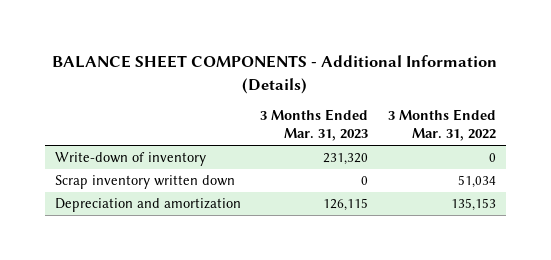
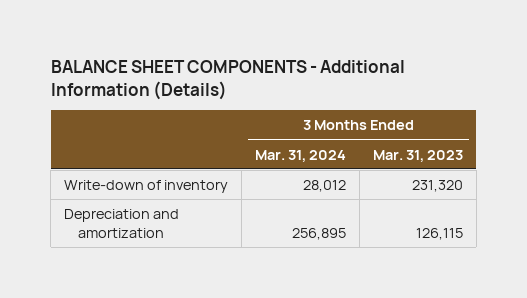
[388,109,497,142] 3 Months Ended Mar. 31, 2022 -> none
none -> [254,149,346,162] Mar. 31, 2024
[54,175,235,190] Scrap inventory written down -> none

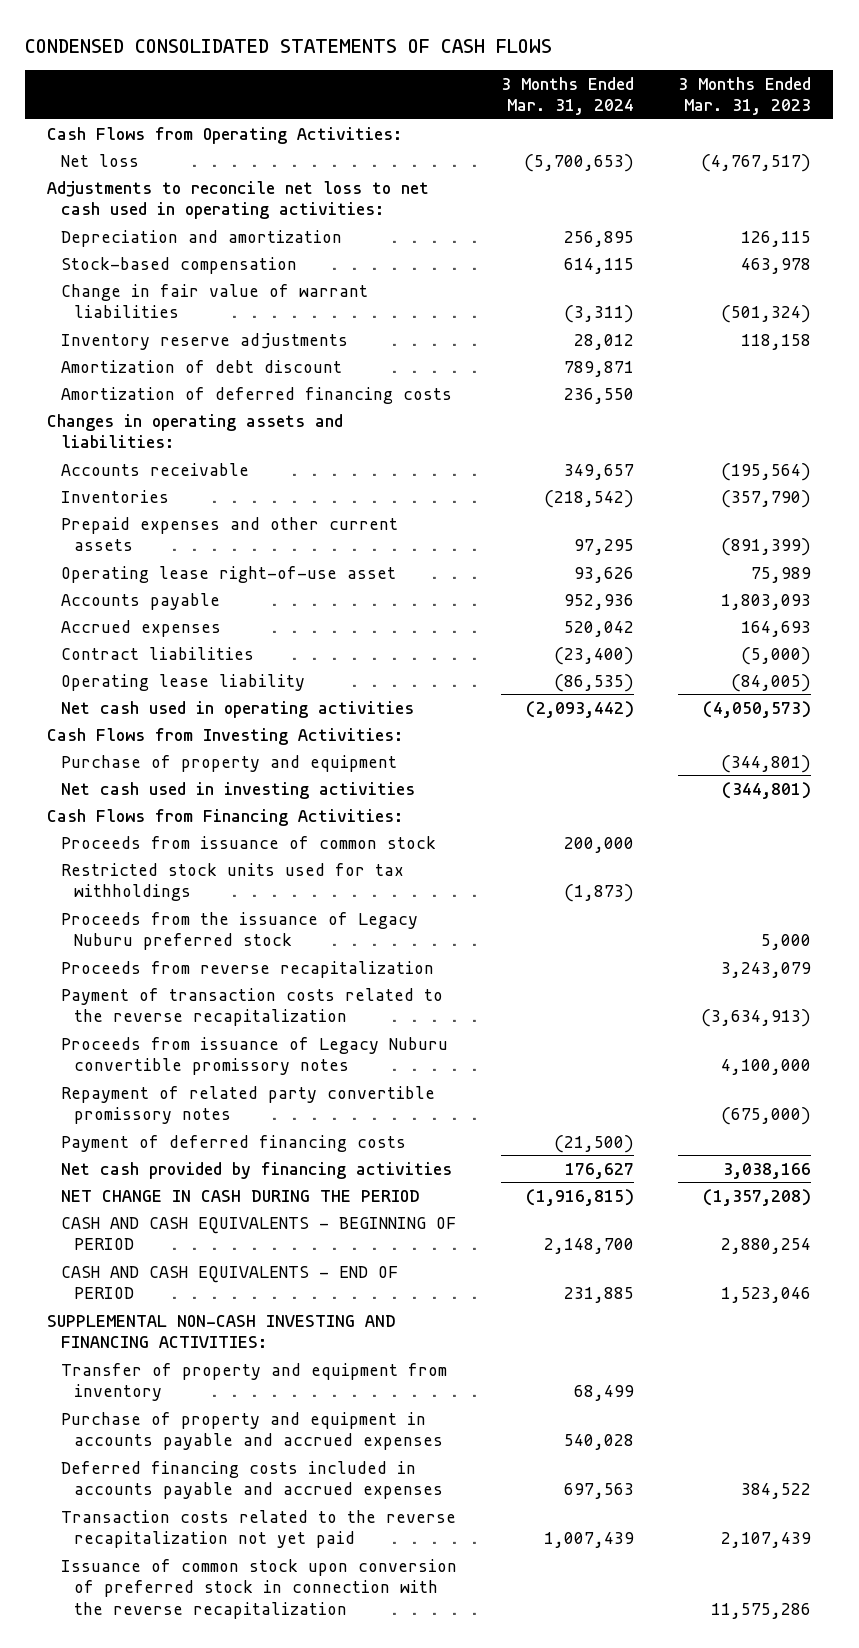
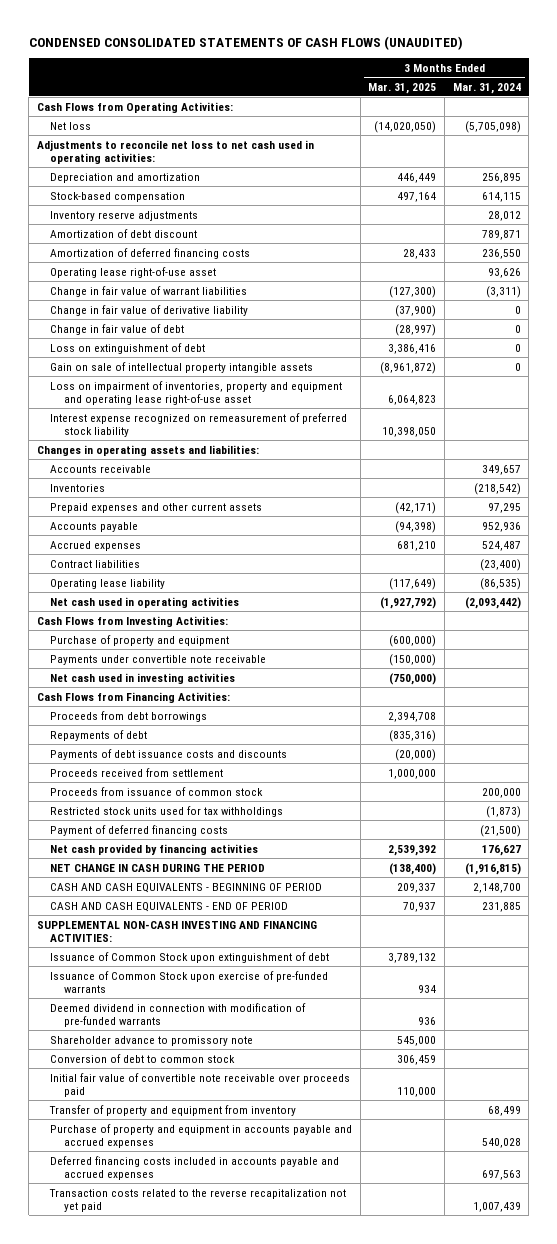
[25,38,553,53] CONDENSED CONSOLIDATED STATEMENTS OF CASH FLOWS -> [28,35,463,50] CONDENSED CONSOLIDATED STATEMENTS OF CASH FLOWS (UNAUDITED)
[678,76,812,116] 3 Months Ended Mar. 31, 2023 -> none
none -> [368,82,437,94] Mar. 31, 2025
[523,153,634,172] (5,700,653) -> [464,120,521,133] (5,705,098)
[60,565,396,583] Operating lease right-of-use asset -> [50,266,217,278] Operating lease right-of-use asset
[60,283,368,319] Change in fair value of warrant liabilities -> [50,285,248,297] Change in fair value of warrant liabilities
none -> [50,304,249,316] Change in fair value of derivative liability
none -> [50,323,185,335] Change in fair value of debt
none -> [50,342,206,354] Loss on extinguishment of debt
none -> [50,361,314,373] Gain on sale of intellectual property intangible assets
none -> [50,380,343,406] Loss on impairment of inventories, property and equipment and operating lease right-of-use asset
none -> [50,412,348,438] Interest expense recognized on remeasurement of preferred stock liability
[563,620,634,637] 520,042 -> [481,540,521,551] 524,487
none -> [50,654,267,665] Payments under convertible note receivable
none -> [50,710,208,722] Proceeds from debt borrowings
none -> [50,729,148,741] Repayments of debt
none -> [50,748,288,760] Payments of debt issuance costs and discounts
none -> [50,767,224,777] Proceeds received from settlement
[60,911,418,951] Proceeds from the issuance of Legacy Nuburu preferred stock -> none
[60,960,434,978] Proceeds from reverse recapitalization -> none
[60,987,443,1027] Payment of transaction costs related to the reverse recapitalization -> none
[60,1036,448,1076] Proceeds from issuance of Legacy Nuburu convertible promissory notes -> none
[60,1085,435,1125] Repayment of related party convertible promissory notes -> none
none -> [50,951,330,963] Issuance of Common Stock upon extinguishment of debt
none -> [50,970,329,994] Issuance of Common Stock upon exercise of pre-funded warrants
none -> [50,1002,307,1028] Deemed dividend in connection with modification of pre-funded warrants
none -> [50,1035,254,1046] Shareholder advance to promissory note
none -> [50,1053,236,1063] Conversion of debt to common stock
none -> [50,1072,351,1098] Initial fair value of convertible note receivable over proceeds paid
[60,1558,457,1620] Issuance of common stock upon conversion of preferred stock in connection with the reverse recapitalization -> none

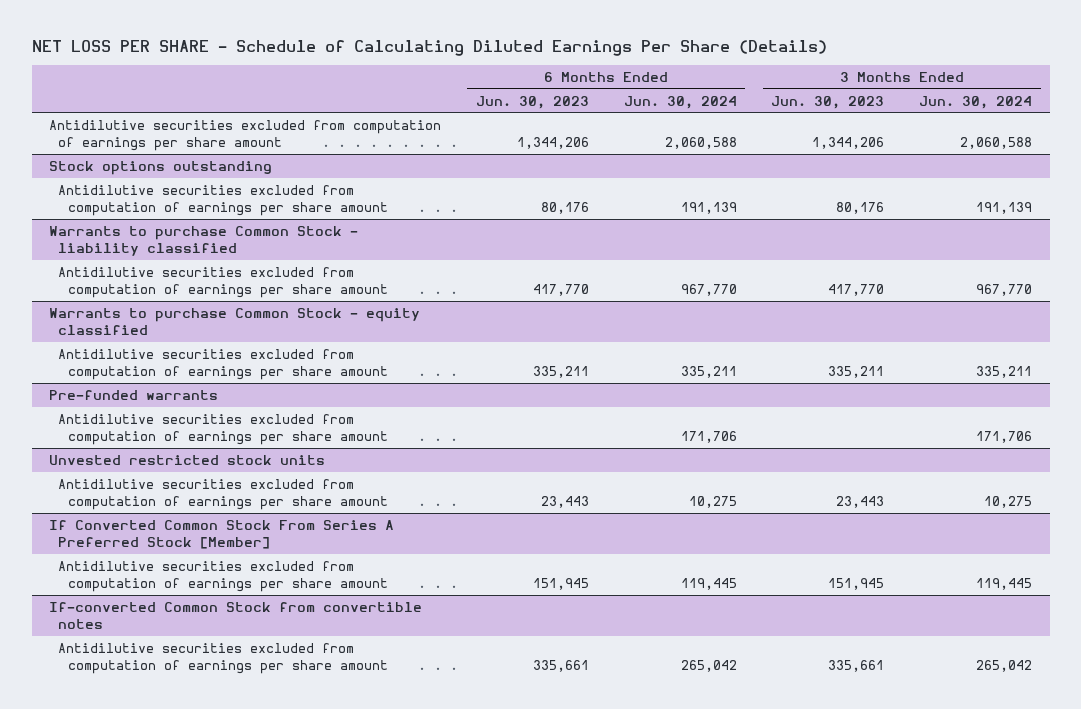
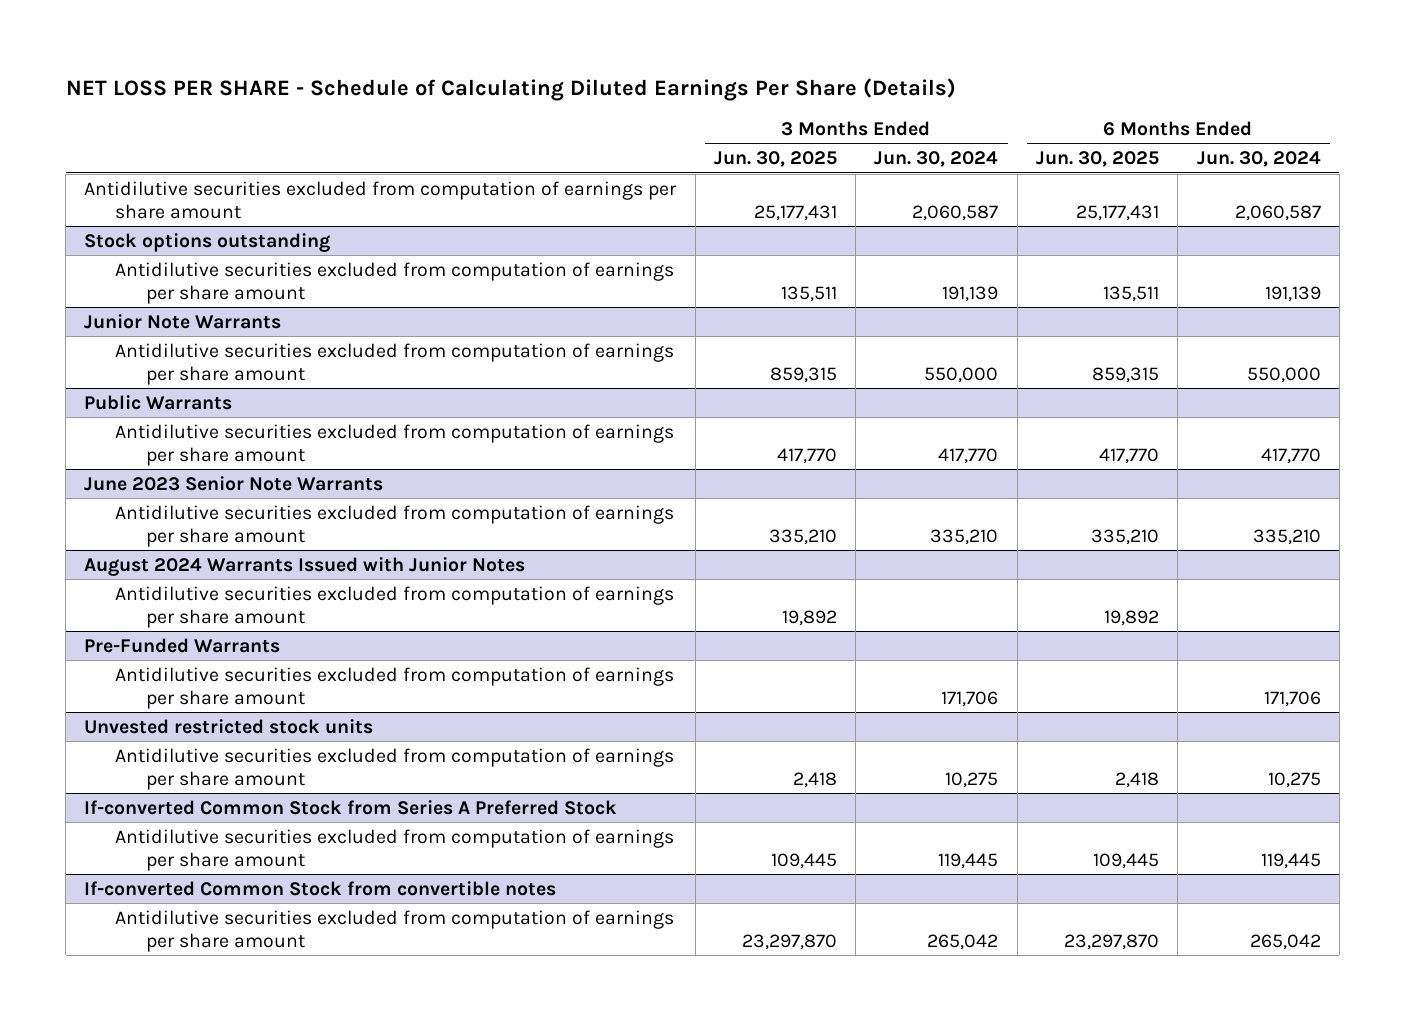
[475,95,589,109] Jun. 30, 2023 -> none
[771,95,885,109] Jun. 30, 2023 -> none
none -> [713,151,837,168] Jun. 30, 2025
none -> [1036,151,1160,168] Jun. 30, 2025
[664,136,737,149] 2,060,588 -> [1234,205,1321,222] 2,060,587
[960,136,1033,149] 2,060,588 -> [912,205,999,222] 2,060,587
[48,225,358,256] Warrants to purchase Common Stock - liability classified -> none
[48,307,420,335] Warrants to purchase Common Stock - equity classified -> none
none -> [84,313,282,329] Junior Note Warrants
[680,283,737,296] 967,770 -> [1246,367,1321,384] 550,000
[976,283,1033,296] 967,770 -> [924,367,999,384] 550,000
none -> [84,394,233,410] Public Warrants
[680,365,737,378] 335,211 -> [1260,448,1321,465] 417,770
[976,365,1033,378] 335,211 -> [938,448,999,465] 417,770
none -> [84,475,384,491] June 2023 Senior Note Warrants
none -> [114,504,674,548] Antidilutive securities excluded from computation of earnings per share amount
none -> [84,556,526,576] August 2024 Warrants Issued with Junior Notes
none -> [114,585,674,629] Antidilutive securities excluded from computation of earnings per share amount
[48,389,218,400] Pre-funded warrants -> [84,637,281,653] Pre-Funded Warrants
[48,519,394,549] If Converted Common Stock From Series A Preferred Stock [Member] -> [84,799,618,815] If-converted Common Stock from Series A Preferred Stock

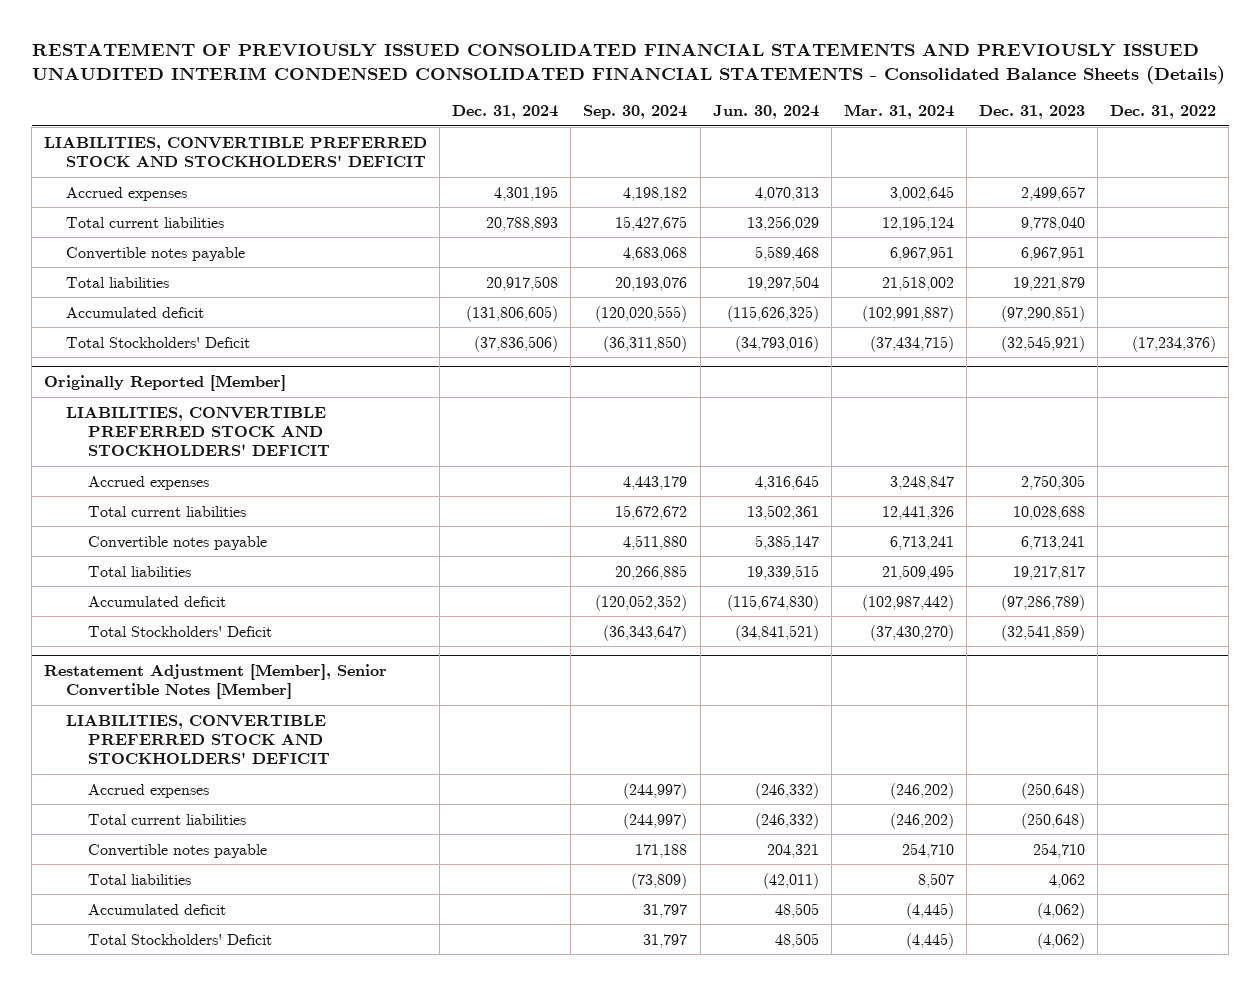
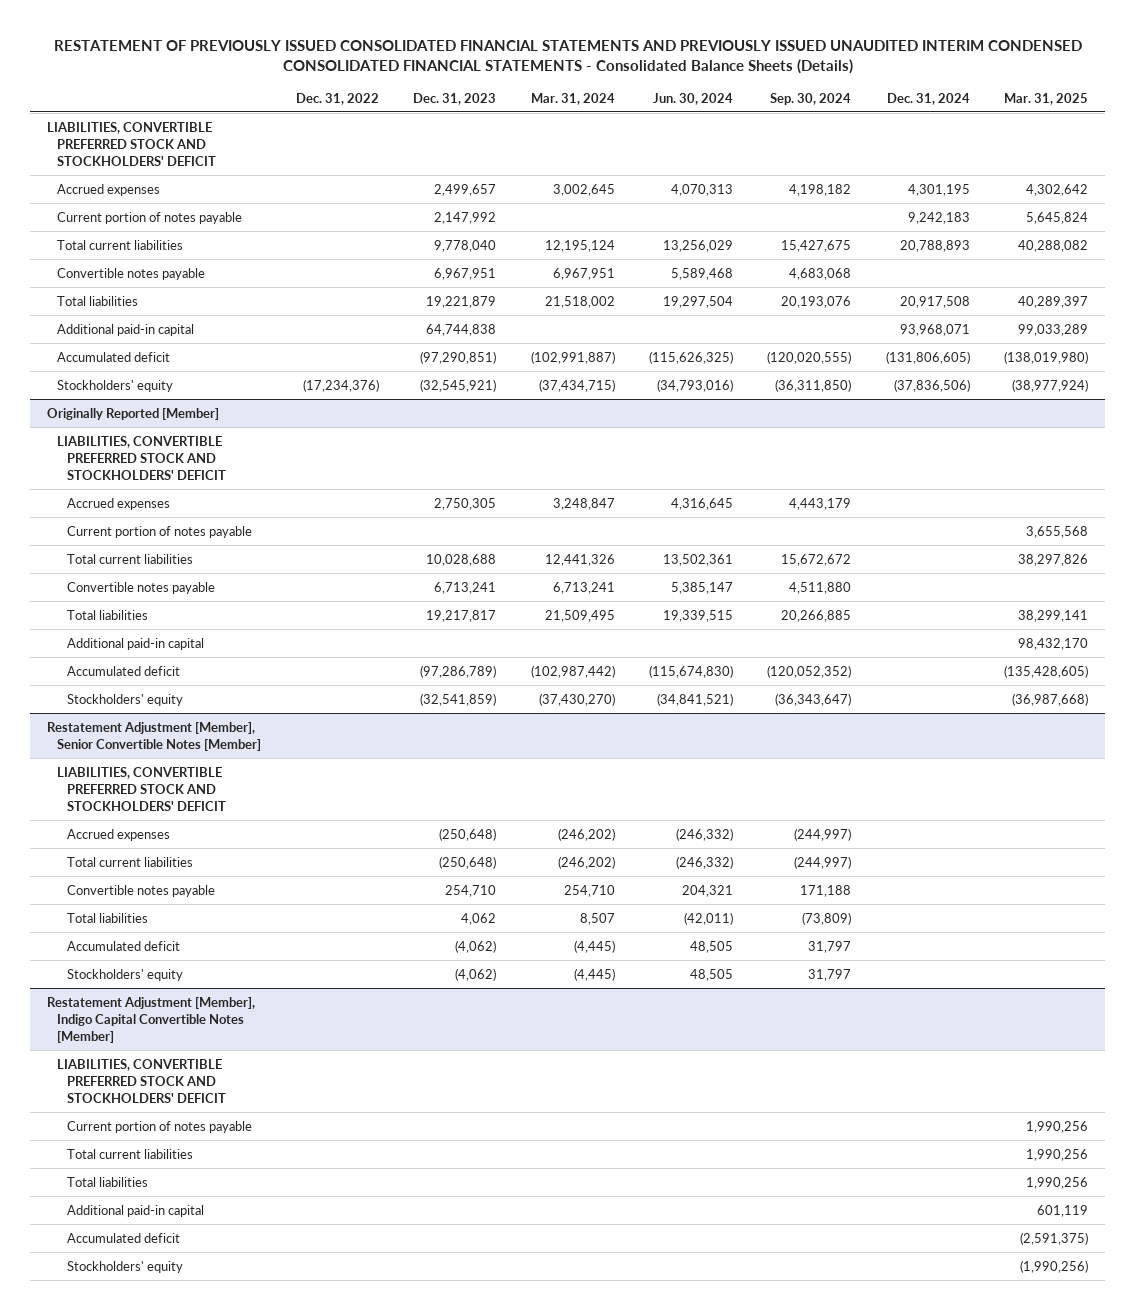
none -> [1003,92,1088,105] Mar. 31, 2025
none -> [57,211,243,224] Current portion of notes payable
none -> [57,323,195,336] Additional paid-in capital
[65,336,250,348] Total Stockholders' Deficit -> [57,379,174,392] Stockholders' equity
none -> [67,525,253,538] Current portion of notes payable
none -> [67,637,205,650] Additional paid-in capital
[87,625,272,637] Total Stockholders' Deficit -> [67,693,184,706] Stockholders' equity
[87,933,272,945] Total Stockholders' Deficit -> [67,968,184,981] Stockholders' equity
none -> [47,996,256,1043] Restatement Adjustment [Member], Indigo Capital Convertible Notes [Member]
none -> [57,1058,227,1103] LIABILITIES, CONVERTIBLE PREFERRED STOCK AND STOCKHOLDERS' DEFICIT
none -> [67,1120,253,1133] Current portion of notes payable
none -> [67,1148,194,1159] Total current liabilities
none -> [67,1176,149,1187] Total liabilities
none -> [67,1204,205,1217] Additional paid-in capital
none -> [67,1232,181,1243] Accumulated deficit
none -> [67,1260,184,1273] Stockholders' equity

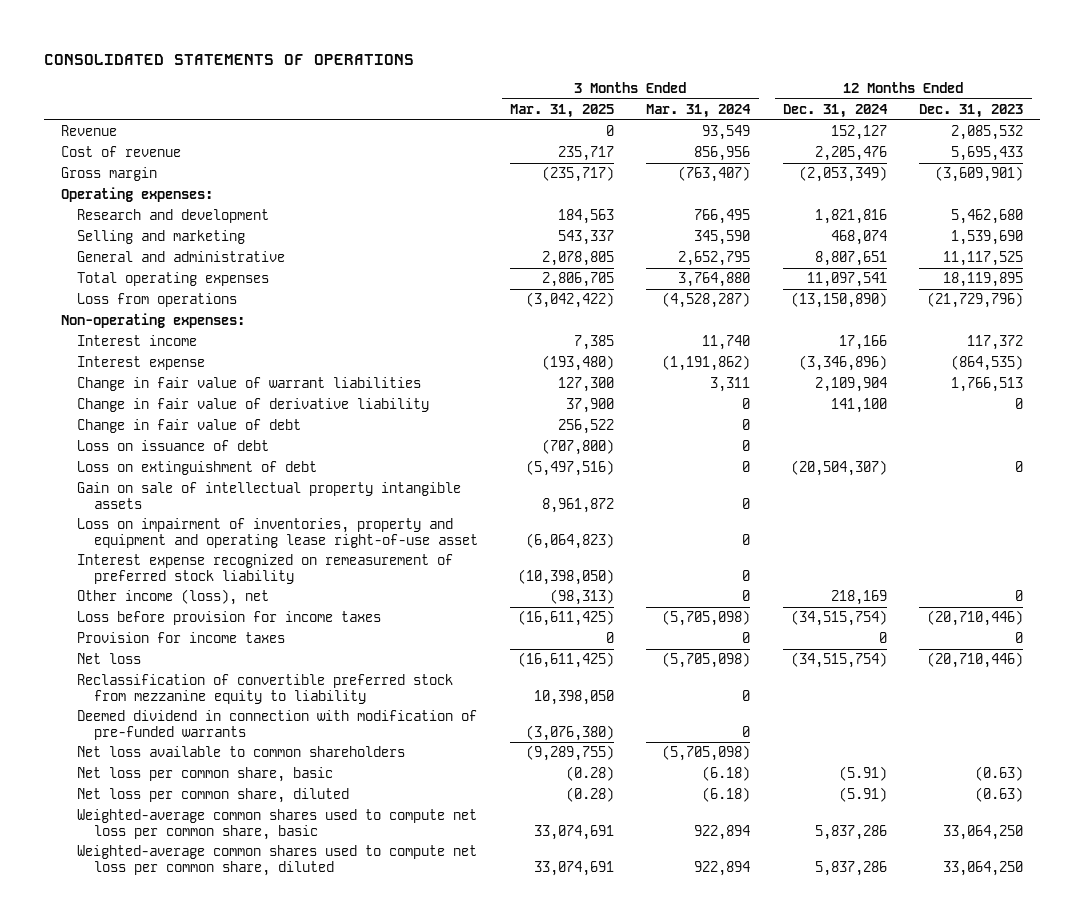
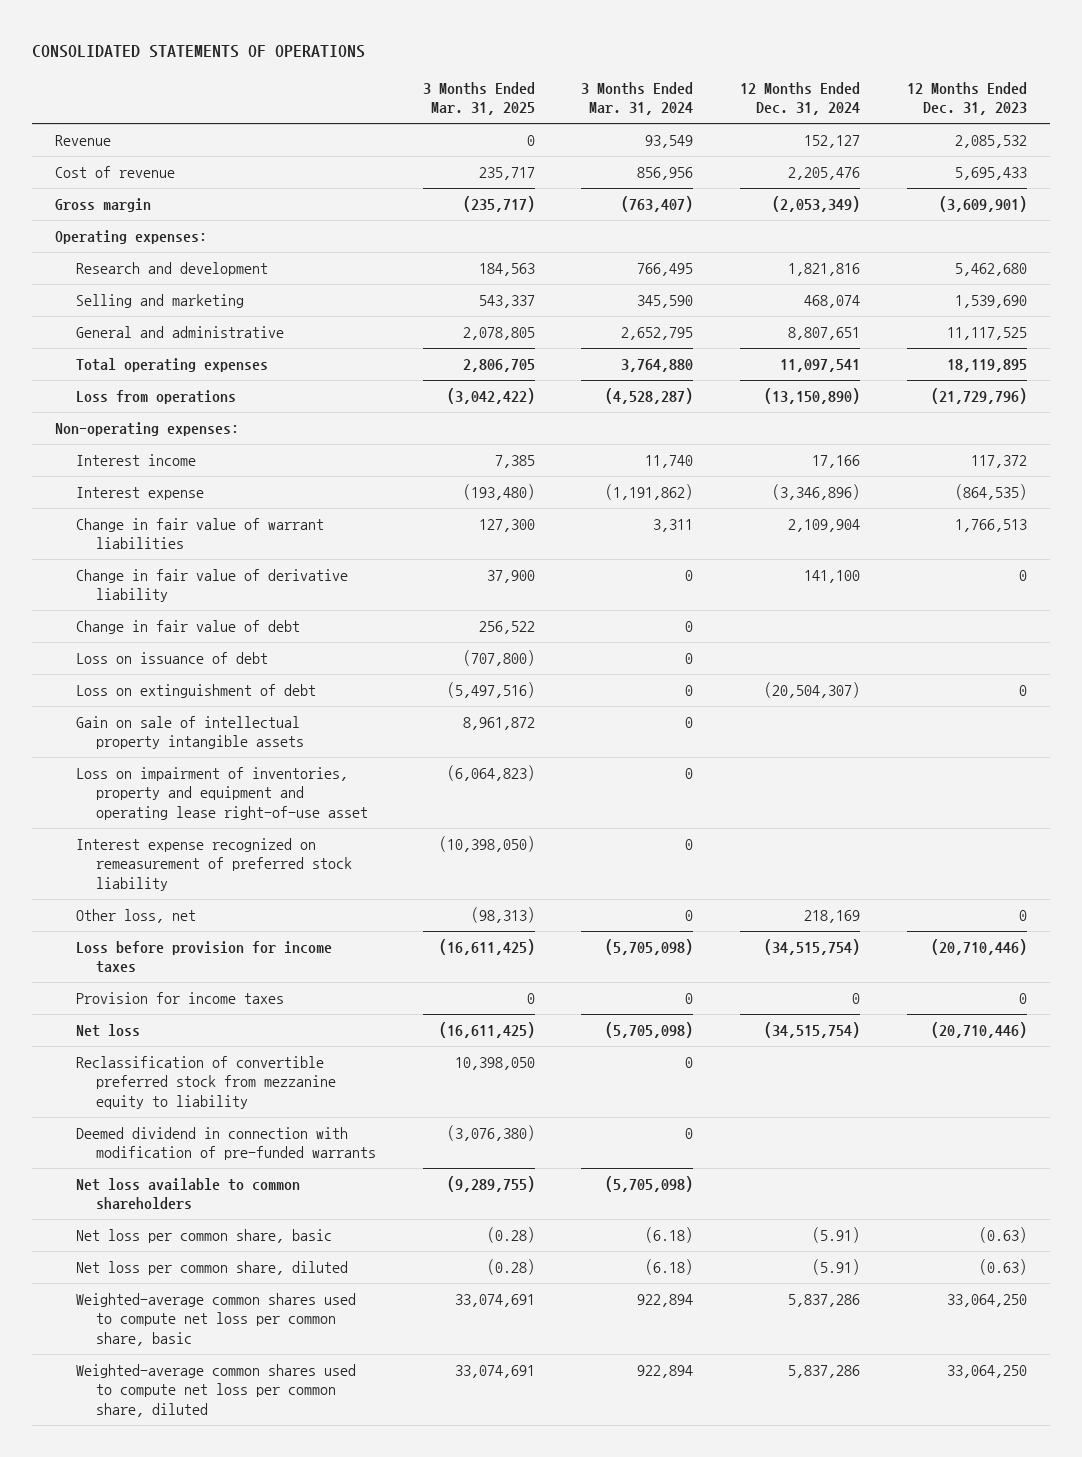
[77,589,270,606] Other income (loss), net -> [75,908,196,923] Other loss, net

